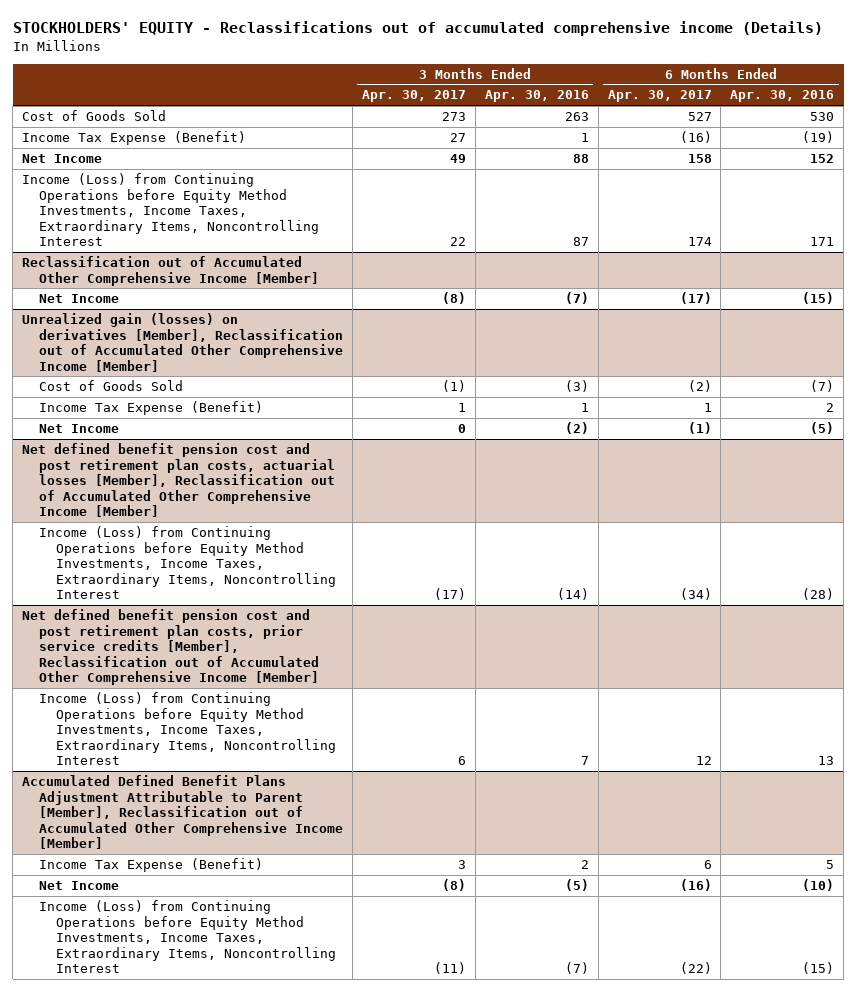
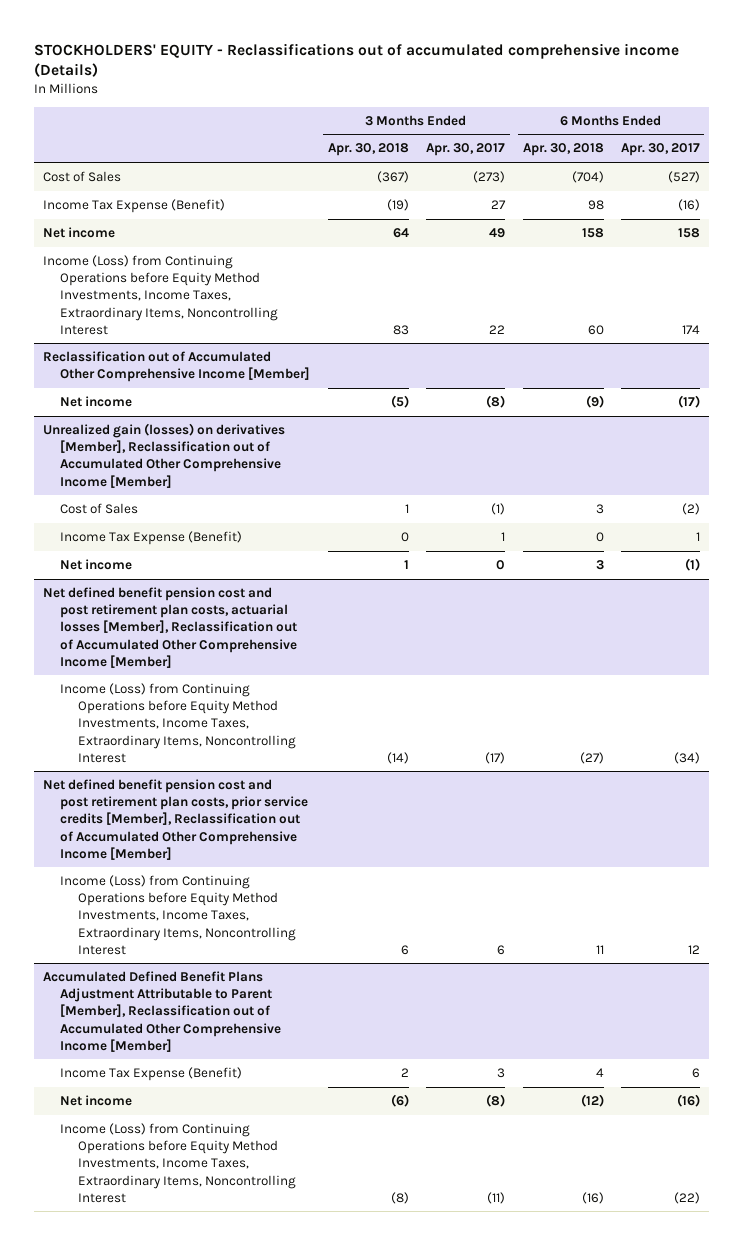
[484,90,589,103] Apr. 30, 2016 -> none
[730,90,835,103] Apr. 30, 2016 -> none
none -> [327,143,409,157] Apr. 30, 2018
none -> [522,143,604,157] Apr. 30, 2018
[22,110,167,122] Cost of Goods Sold -> [42,171,121,183] Cost of Sales
[441,112,466,122] 273 -> [473,171,506,184] (273)
[687,112,712,122] 527 -> [668,171,701,184] (527)
[22,154,103,164] Net Income -> [42,227,115,239] Net income
[38,294,119,304] Net Income -> [60,396,133,408] Net income
[38,380,183,392] Cost of Goods Sold -> [60,503,139,515] Cost of Sales
[38,424,119,434] Net Income -> [60,559,133,571] Net income
[38,881,119,891] Net Income -> [60,1095,133,1107] Net income

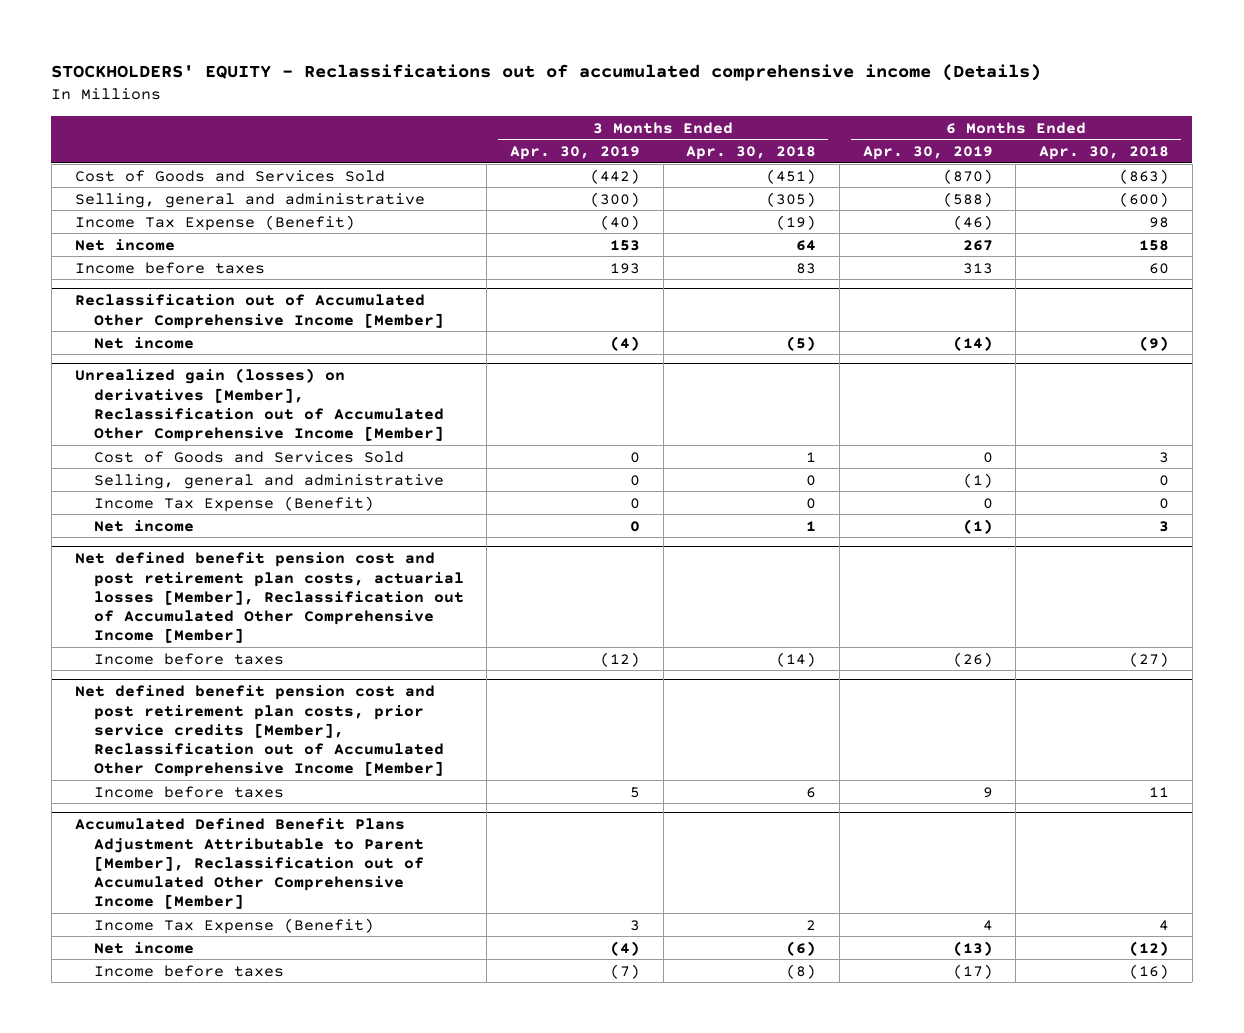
[426,143,506,157] Apr. 30, 2017 -> none
[621,143,701,157] Apr. 30, 2017 -> none
none -> [510,146,641,161] Apr. 30, 2019
none -> [862,146,993,161] Apr. 30, 2019
[42,171,121,183] Cost of Sales -> none
none -> [74,169,385,182] Cost of Goods and Services Sold
none -> [74,192,425,208] Selling, general and administrative
[42,255,279,335] Income (Loss) from Continuing Operations before Equity Method Investments, Income Taxes, Extraordinary Items, Noncontrolling Interest -> [74,261,265,274] Income before taxes
[60,503,139,515] Cost of Sales -> none
none -> [93,450,404,463] Cost of Goods and Services Sold
none -> [93,473,444,489] Selling, general and administrative
[60,683,296,763] Income (Loss) from Continuing Operations before Equity Method Investments, Income Taxes, Extraordinary Items, Noncontrolling Interest -> [93,652,284,665] Income before taxes
[60,875,296,955] Income (Loss) from Continuing Operations before Equity Method Investments, Income Taxes, Extraordinary Items, Noncontrolling Interest -> [93,785,284,798] Income before taxes
[60,1123,296,1203] Income (Loss) from Continuing Operations before Equity Method Investments, Income Taxes, Extraordinary Items, Noncontrolling Interest -> [93,964,284,977] Income before taxes

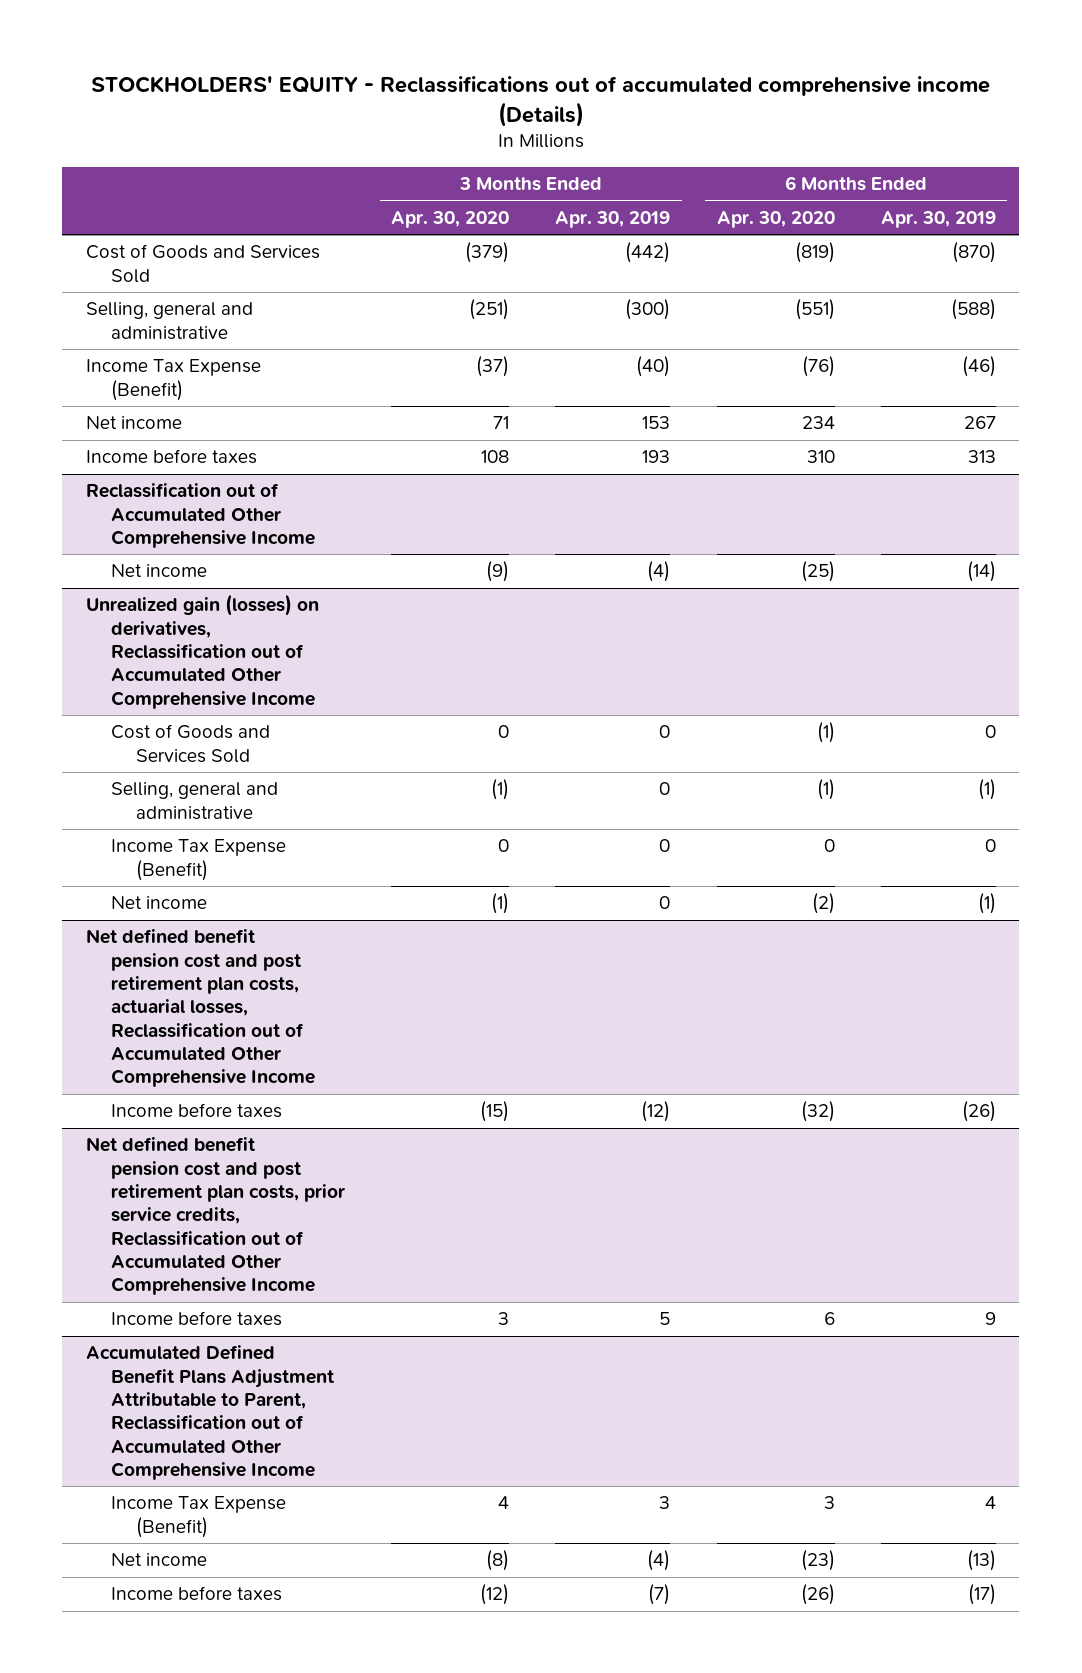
[686,146,817,161] Apr. 30, 2018 -> none
[1039,146,1170,161] Apr. 30, 2018 -> none
none -> [391,210,510,228] Apr. 30, 2020
none -> [716,210,835,228] Apr. 30, 2020
[74,294,444,329] Reclassification out of Accumulated Other Comprehensive Income [Member] -> [85,483,315,549] Reclassification out of Accumulated Other Comprehensive Income
[74,368,444,443] Unrealized gain (losses) on derivatives [Member], Reclassification out of Accumulated Other Comprehensive Income [Member] -> [85,594,319,709] Unrealized gain (losses) on derivatives, Reclassification out of Accumulated Other Comprehensive Income
[74,552,464,644] Net defined benefit pension cost and post retirement plan costs, actuarial losses [Member], Reclassification out of Accumulated Other Comprehensive Income [Member] -> [85,929,315,1088] Net defined benefit pension cost and post retirement plan costs, actuarial losses, Reclassification out of Accumulated Other Comprehensive Income
[74,685,444,778] Net defined benefit pension cost and post retirement plan costs, prior service credits [Member], Reclassification out of Accumulated Other Comprehensive Income [Member] -> [85,1137,345,1296] Net defined benefit pension cost and post retirement plan costs, prior service credits, Reclassification out of Accumulated Other Comprehensive Income
[74,818,424,910] Accumulated Defined Benefit Plans Adjustment Attributable to Parent [Member], Reclassification out of Accumulated Other Comprehensive Income [Member] -> [85,1345,334,1480] Accumulated Defined Benefit Plans Adjustment Attributable to Parent, Reclassification out of Accumulated Other Comprehensive Income

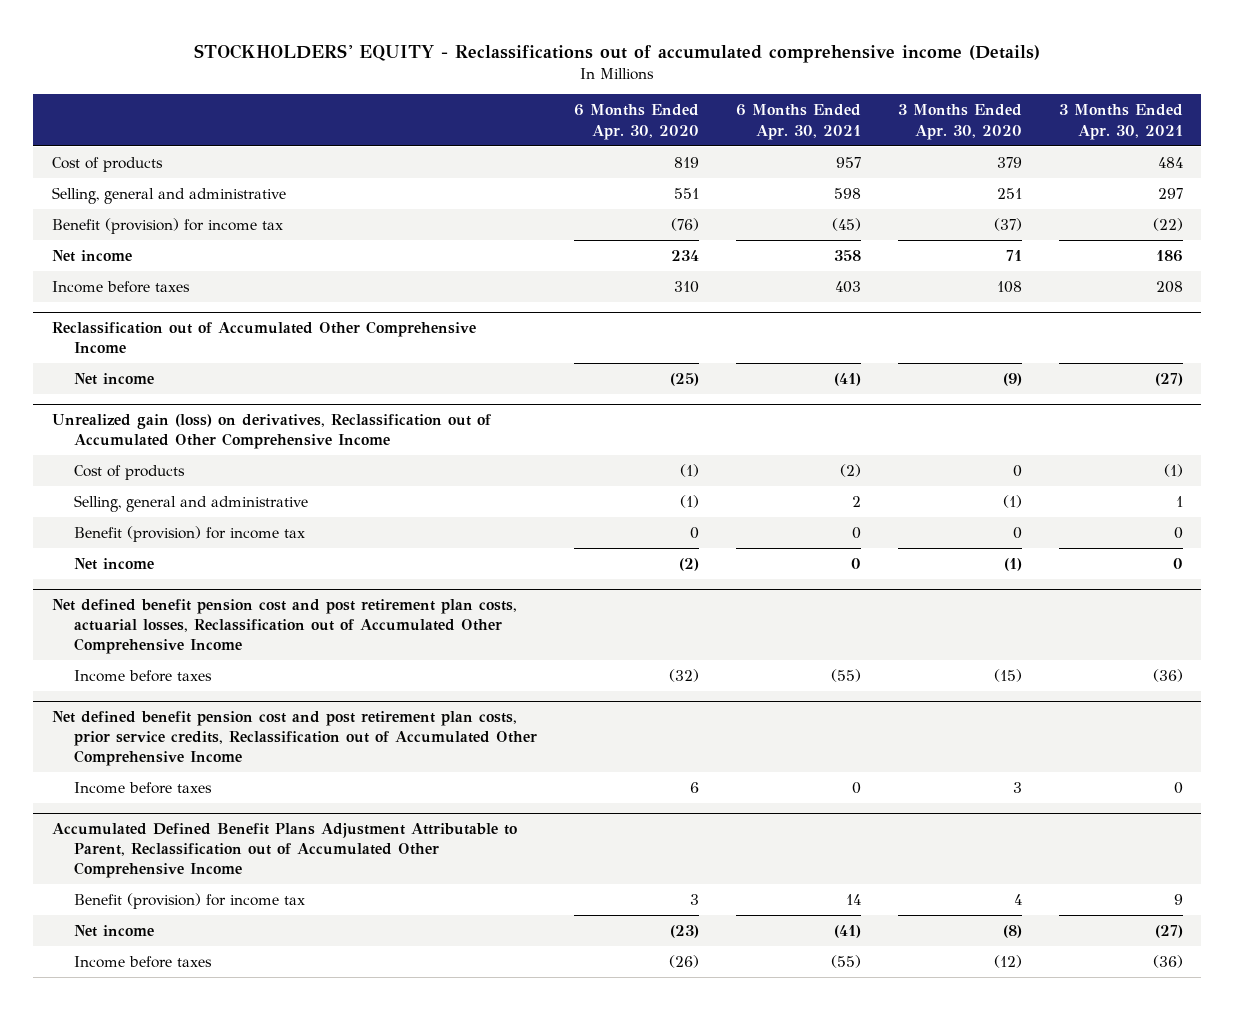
[555,210,671,228] Apr. 30, 2019 -> none
[880,210,996,228] Apr. 30, 2019 -> none
none -> [736,104,862,140] 6 Months Ended Apr. 30, 2021
none -> [1058,104,1183,140] 3 Months Ended Apr. 30, 2021
[85,244,320,283] Cost of Goods and Services Sold -> [51,156,163,172] Cost of products
[465,242,510,264] (379) -> [996,156,1022,168] 379
[794,242,835,264] (819) -> [674,156,700,168] 819
[469,299,510,321] (251) -> [996,187,1022,199] 251
[794,299,835,321] (551) -> [674,187,700,199] 551
[85,359,261,401] Income Tax Expense (Benefit) -> [51,217,283,234] Benefit (provision) for income tax
[85,594,319,709] Unrealized gain (losses) on derivatives, Reclassification out of Accumulated Other Comprehensive Income -> [51,414,492,450] Unrealized gain (loss) on derivatives, Reclassification out of Accumulated Other Comprehensive Income
[110,724,270,763] Cost of Goods and Services Sold -> [74,464,186,480] Cost of products
[110,839,286,881] Income Tax Expense (Benefit) -> [74,525,306,542] Benefit (provision) for income tax
[110,1496,286,1538] Income Tax Expense (Benefit) -> [74,892,306,909] Benefit (provision) for income tax

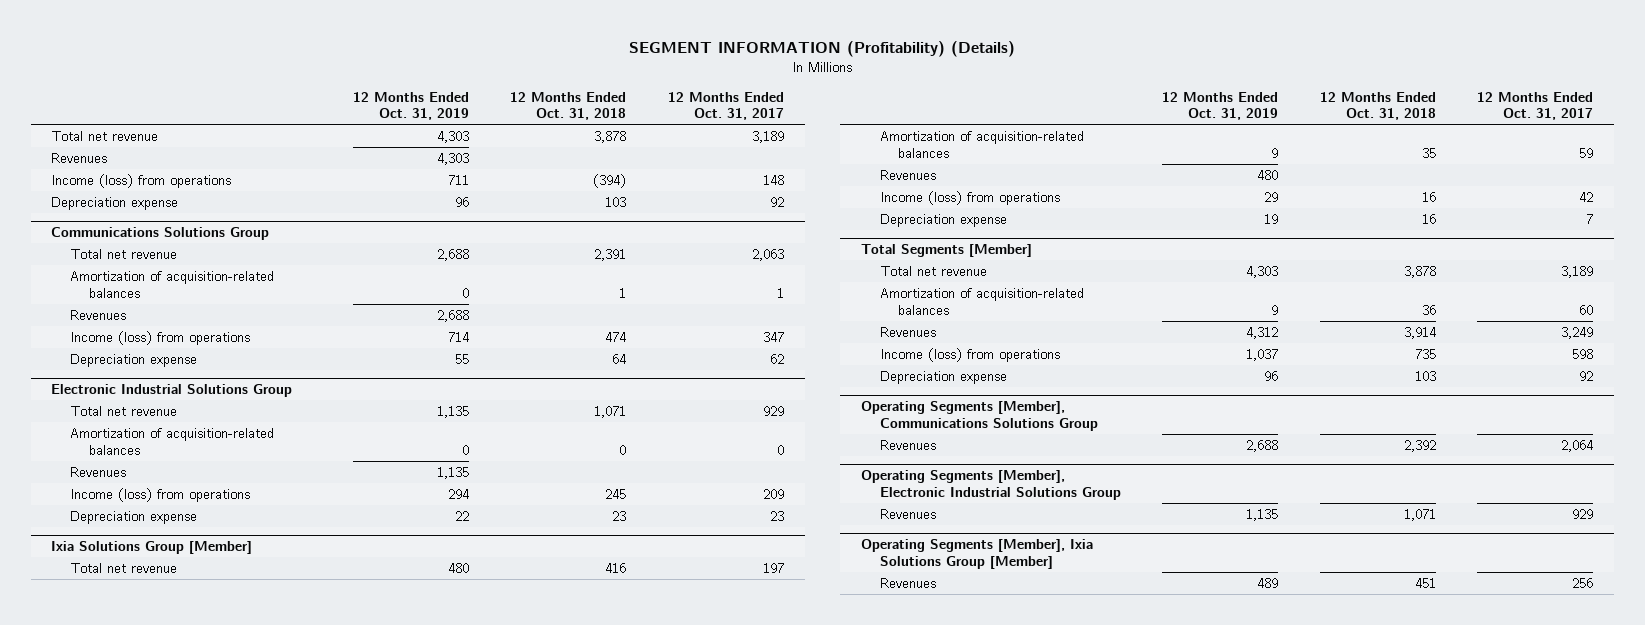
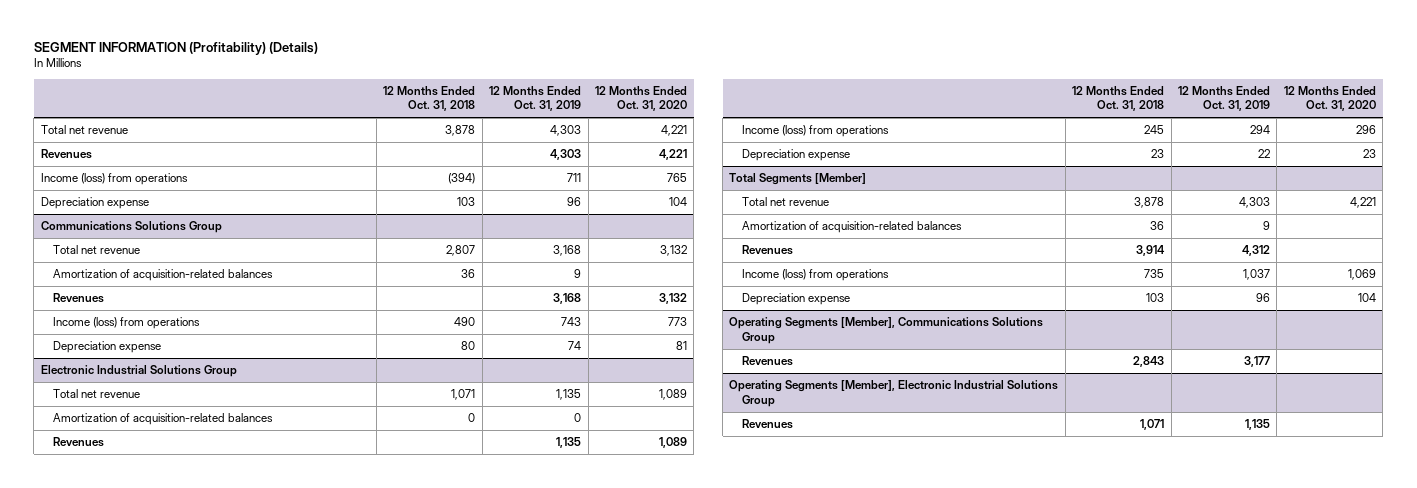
[667,91,784,121] 12 Months Ended Oct. 31, 2017 -> none
none -> [595,85,688,112] 12 Months Ended Oct. 31, 2020
[436,248,469,261] 2,688 -> [553,245,582,257] 3,168
[594,248,627,261] 2,391 -> [446,245,476,257] 2,807
[461,287,469,298] 0 -> [574,269,582,279] 9
[619,287,627,298] 1 -> [461,269,476,279] 36
[436,309,469,322] 2,688 -> [553,293,582,305] 3,168
[447,331,469,342] 714 -> [561,317,582,327] 743
[605,331,627,342] 474 -> [454,317,476,327] 490
[454,353,469,364] 55 -> [568,341,582,351] 74
[612,353,627,364] 64 -> [461,341,476,351] 80
[51,541,253,555] Ixia Solutions Group [Member] -> none
[70,562,178,573] Total net revenue -> none
[879,130,1084,158] Amortization of acquisition-related balances -> none
[879,169,936,180] Revenues -> none
[879,190,1060,205] Income (loss) from operations -> none
[879,213,1007,227] Depreciation expense -> none
[1246,439,1279,452] 2,688 -> [1244,356,1271,368] 3,177
[1403,439,1436,452] 2,392 -> [1133,356,1165,368] 2,843
[860,539,1093,569] Operating Segments [Member], Ixia Solutions Group [Member] -> none
[879,577,936,588] Revenues -> none

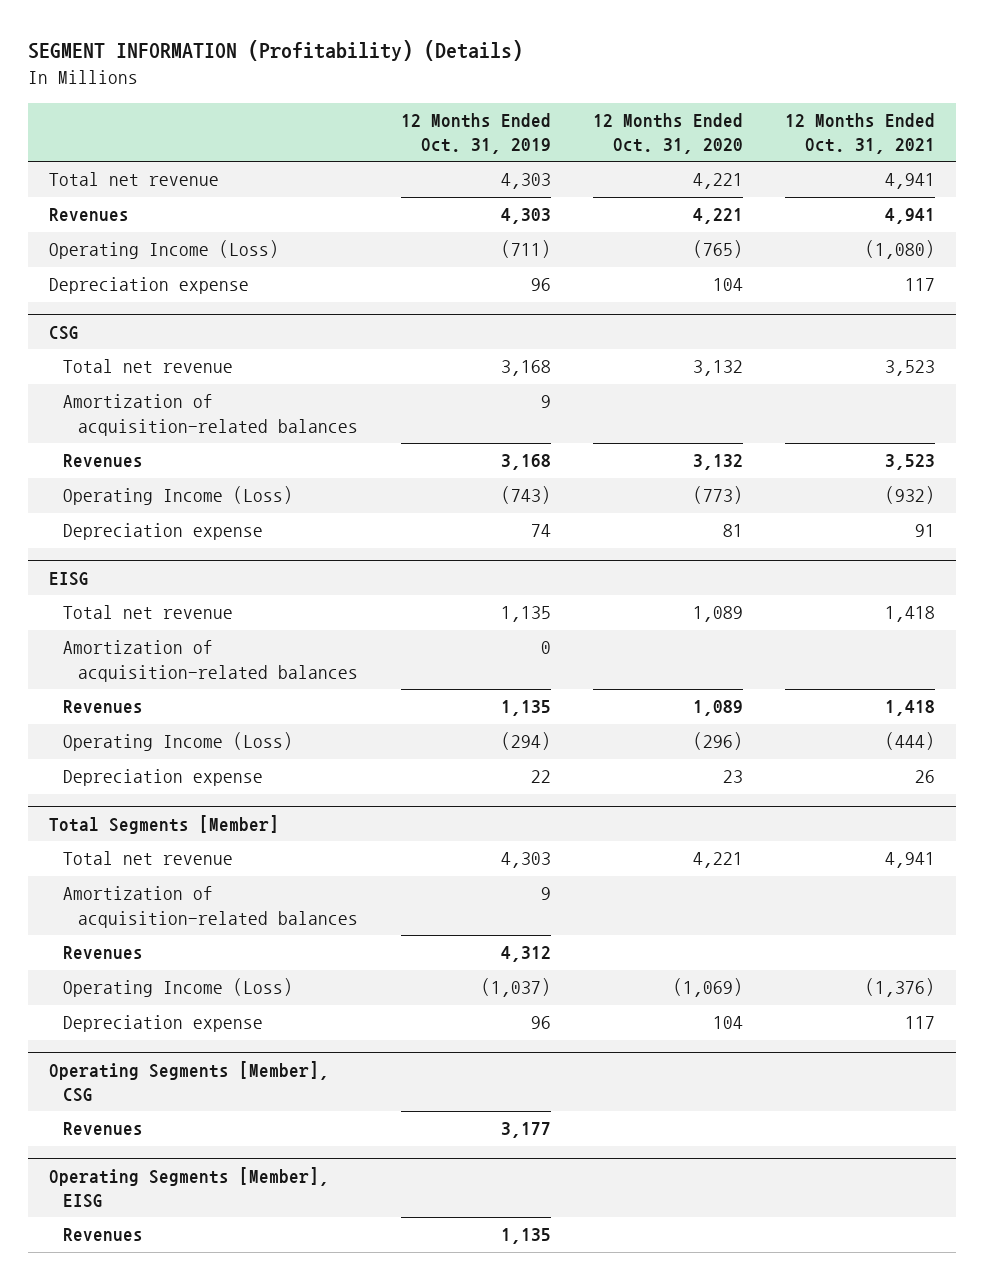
[383,85,476,112] 12 Months Ended Oct. 31, 2018 -> none
none -> [784,112,935,155] 12 Months Ended Oct. 31, 2021
[40,173,188,186] Income (loss) from operations -> [48,240,279,260] Operating Income (Loss)
[567,173,582,183] 711 -> [500,240,551,259] (711)
[667,173,688,183] 765 -> [692,240,743,259] (765)
[40,221,222,234] Communications Solutions Group -> [48,325,79,340] CSG
[53,317,201,330] Income (loss) from operations -> [63,486,294,506] Operating Income (Loss)
[561,317,582,327] 743 -> [500,486,551,505] (743)
[668,317,688,327] 773 -> [692,486,743,505] (773)
[40,365,237,378] Electronic Industrial Solutions Group -> [48,571,89,586] EISG
[742,125,890,138] Income (loss) from operations -> [63,732,294,752] Operating Income (Loss)
[1250,125,1271,135] 294 -> [500,732,551,751] (294)
[1355,125,1376,135] 296 -> [692,732,743,751] (296)
[742,269,890,282] Income (loss) from operations -> [63,978,294,998] Operating Income (Loss)
[1243,269,1271,281] 1,037 -> [480,978,551,998] (1,037)
[1347,269,1376,281] 1,069 -> [672,978,743,998] (1,069)
[729,317,1044,344] Operating Segments [Member], Communications Solutions Group -> none
none -> [48,1060,329,1102] Operating Segments [Member], CSG
[729,380,1059,407] Operating Segments [Member], Electronic Industrial Solutions Group -> none
none -> [48,1166,329,1208] Operating Segments [Member], EISG

